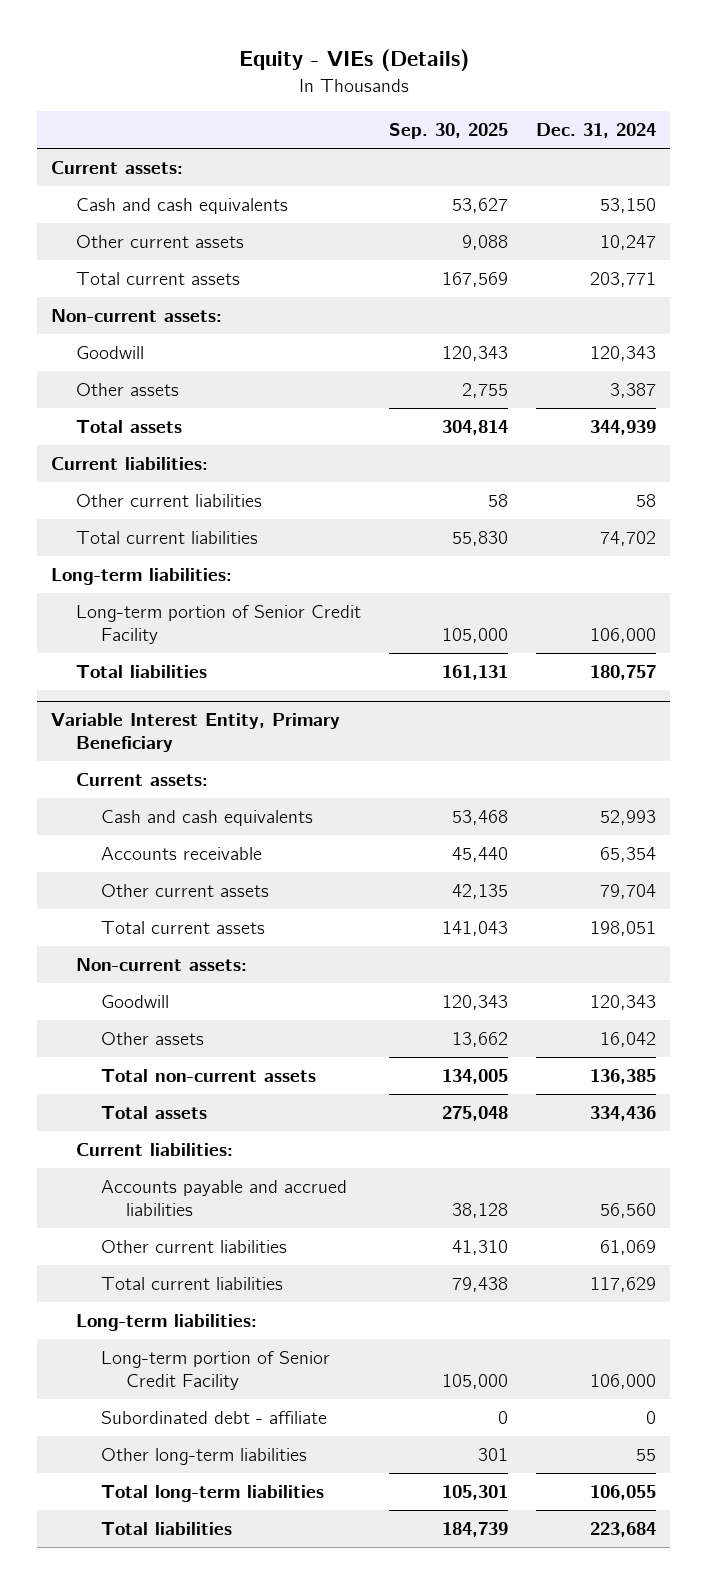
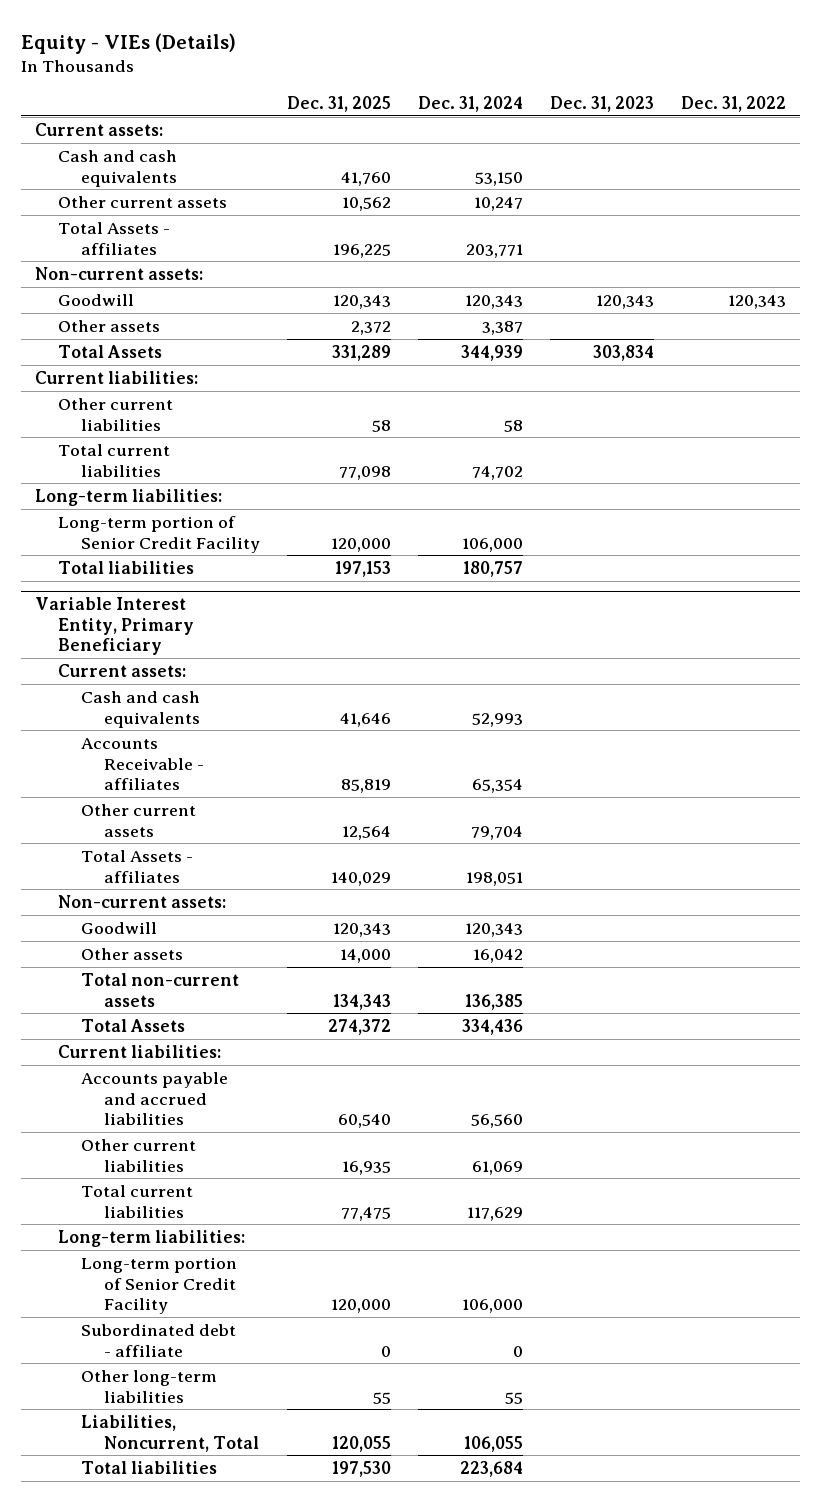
[389,123,509,140] Sep. 30, 2025 -> none
none -> [287,95,392,112] Dec. 31, 2025
none -> [550,95,655,112] Dec. 31, 2023
none -> [681,95,787,112] Dec. 31, 2022
[76,272,241,286] Total current assets -> [57,221,170,255] Total Assets - affiliates
[76,420,183,434] Total assets -> [57,344,162,358] Total Assets
[101,847,263,861] Accounts receivable -> [81,737,205,791] Accounts Receivable - affiliates
[101,921,266,935] Total current assets -> [81,849,194,883] Total Assets - affiliates
[101,1106,208,1120] Total assets -> [81,1018,186,1032] Total Assets
[101,1485,325,1503] Total long-term liabilities -> [81,1414,260,1452] Liabilities, Noncurrent, Total

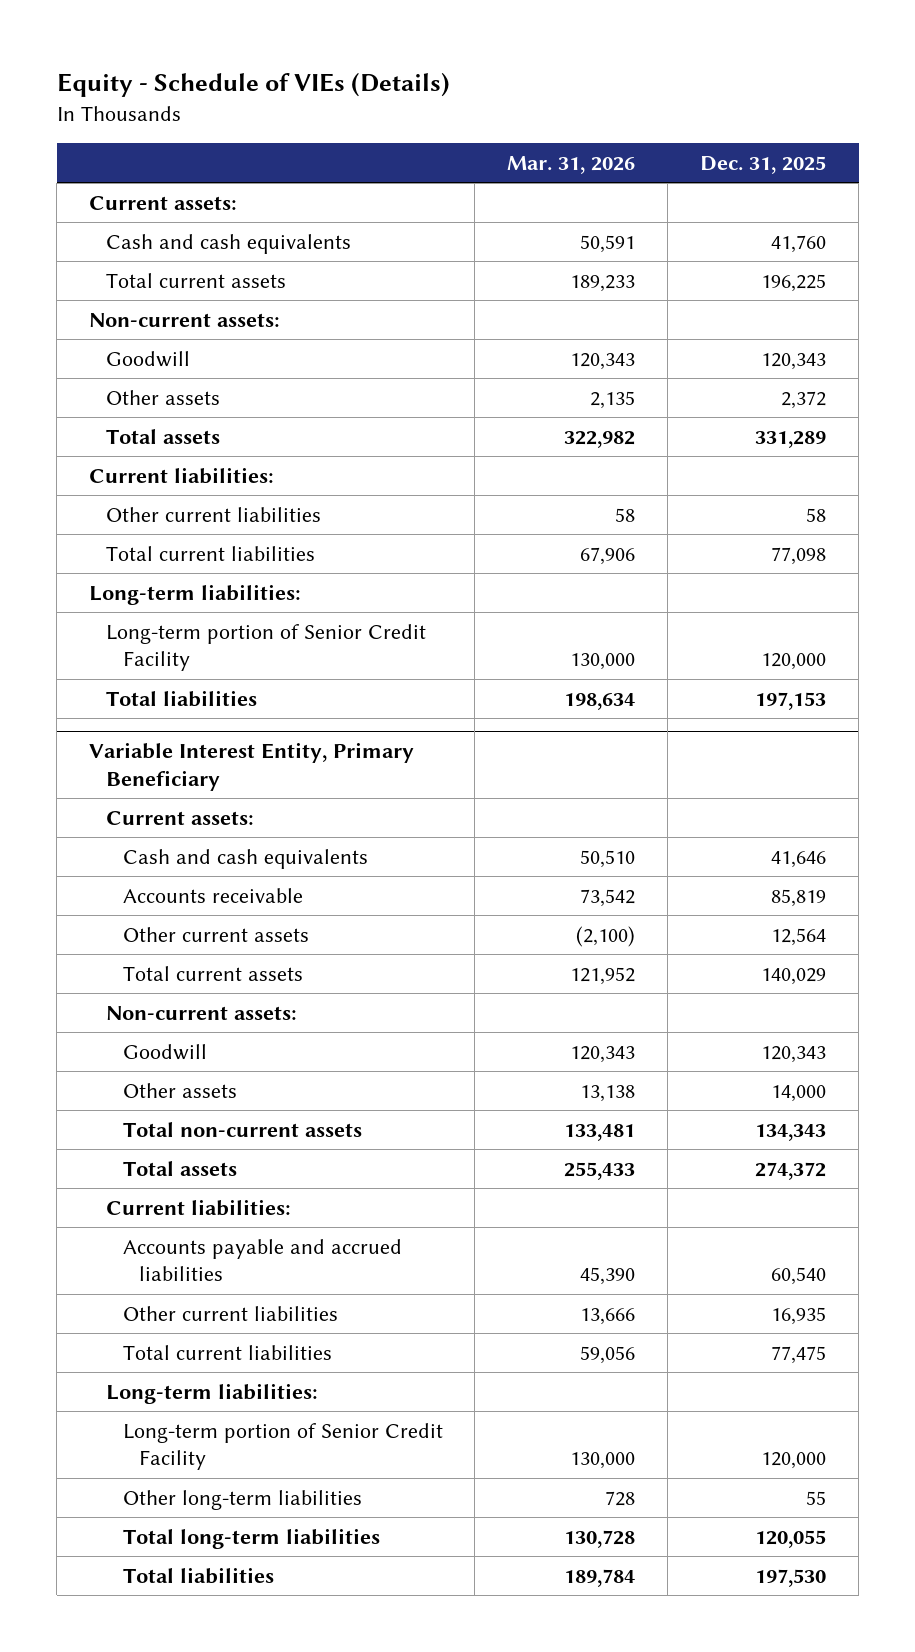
[21,32,237,54] Equity - VIEs (Details) -> [56,71,450,97] Equity - Schedule of VIEs (Details)
[418,95,524,112] Dec. 31, 2024 -> none
[550,95,655,112] Dec. 31, 2023 -> none
[681,95,787,112] Dec. 31, 2022 -> none
none -> [507,155,636,174] Mar. 31, 2026
[57,195,227,208] Other current assets -> none
[57,221,170,255] Total Assets - affiliates -> [105,272,286,288] Total current assets
[57,344,162,358] Total Assets -> [105,428,220,444] Total assets
[81,737,205,791] Accounts Receivable - affiliates -> [122,887,303,903] Accounts receivable
[81,849,194,883] Total Assets - affiliates -> [122,965,303,981] Total current assets
[81,1018,186,1032] Total Assets -> [122,1160,237,1176] Total assets
[81,1323,237,1357] Subordinated debt - affiliate -> none
[81,1414,260,1452] Liabilities, Noncurrent, Total -> [122,1527,380,1549] Total long-term liabilities

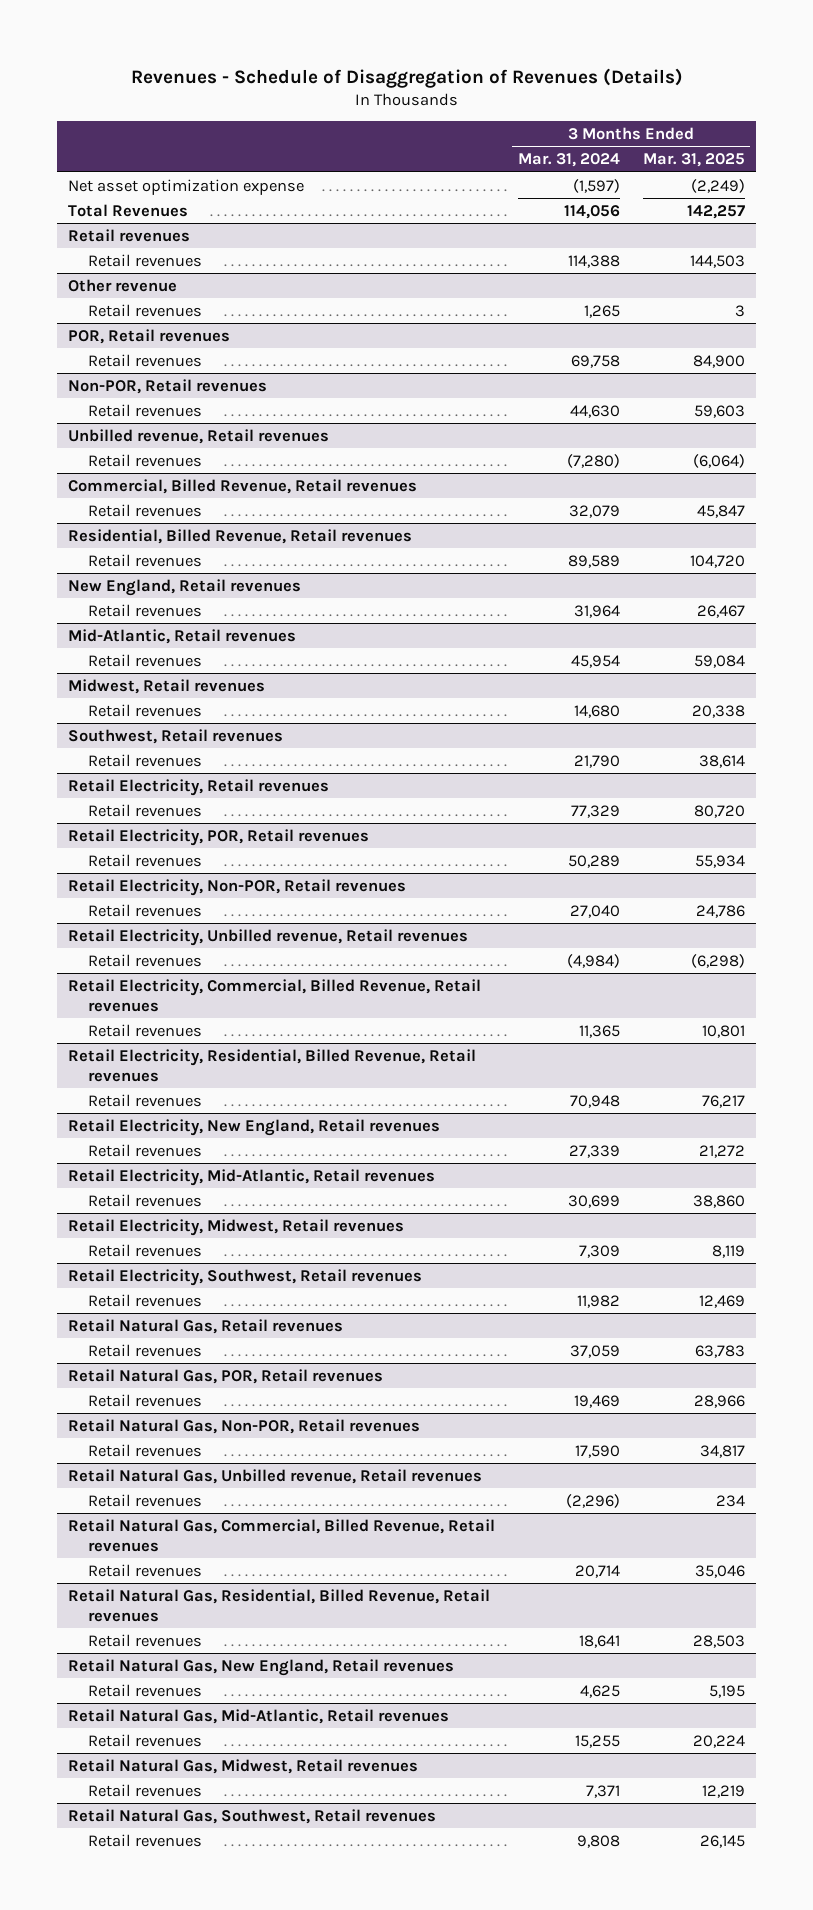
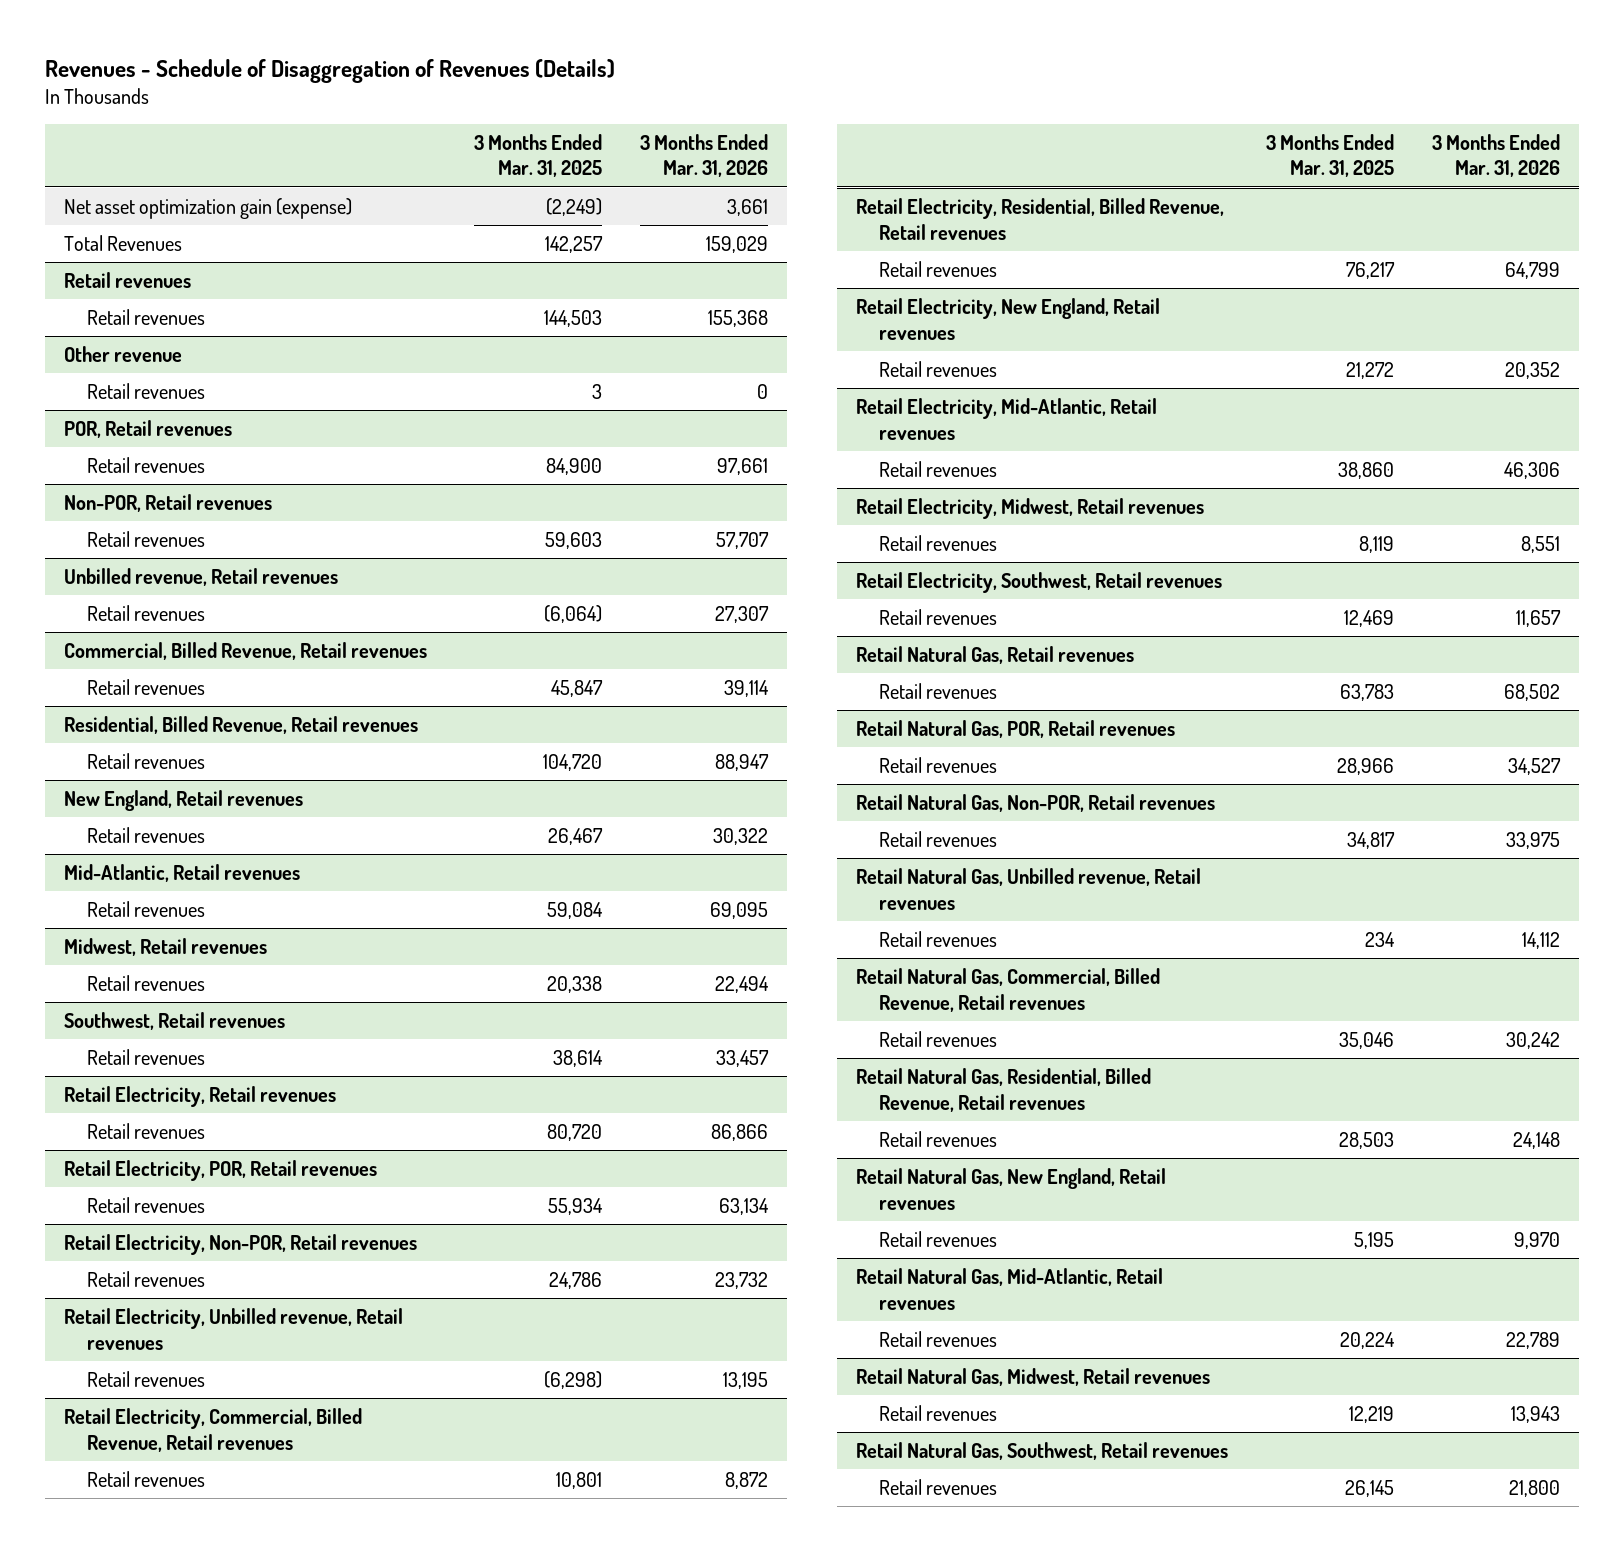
[518,153,621,168] Mar. 31, 2024 -> none
none -> [639,134,768,178] 3 Months Ended Mar. 31, 2026
[68,178,305,195] Net asset optimization expense -> [64,198,353,220] Net asset optimization gain (expense)

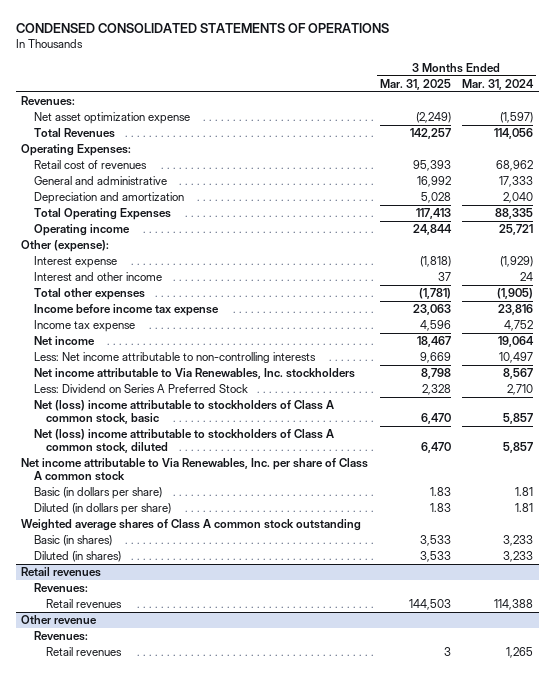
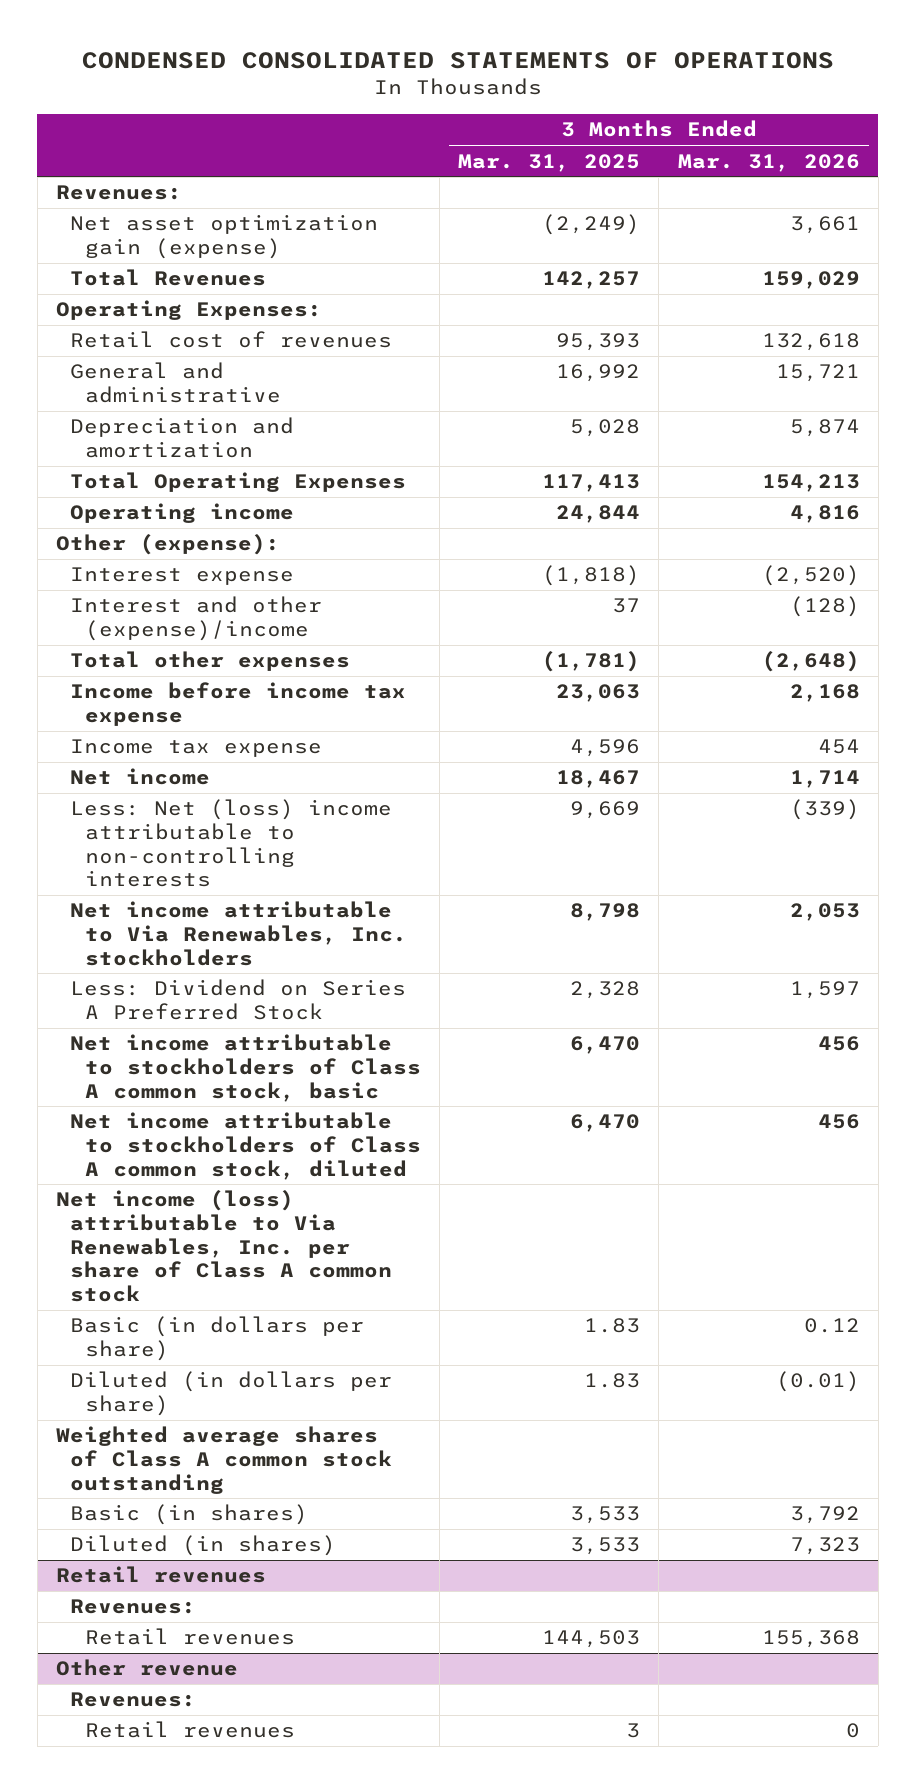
[462,78,535,90] Mar. 31, 2024 -> none
none -> [677,153,860,172] Mar. 31, 2026
[33,112,190,125] Net asset optimization expense -> [70,214,379,260] Net asset optimization gain (expense)
[33,272,162,282] Interest and other income -> [70,596,323,642] Interest and other (expense)/income
[33,352,316,364] Less: Net income attributable to non-controlling interests -> [70,799,393,888] Less: Net (loss) income attributable to non-controlling interests
[33,400,334,425] Net (loss) income attributable to stockholders of Class A common stock, basic -> [70,1034,421,1102] Net income attributable to stockholders of Class A common stock, basic
[33,429,334,454] Net (loss) income attributable to stockholders of Class A common stock, diluted -> [70,1112,421,1180] Net income attributable to stockholders of Class A common stock, diluted
[21,458,369,482] Net income attributable to Via Renewables, Inc. per share of Class A common stock -> [55,1190,393,1303] Net income (loss) attributable to Via Renewables, Inc. per share of Class A common stock

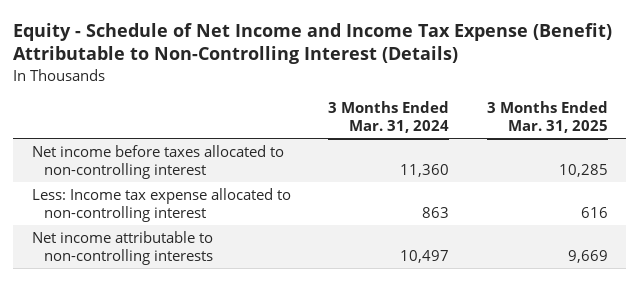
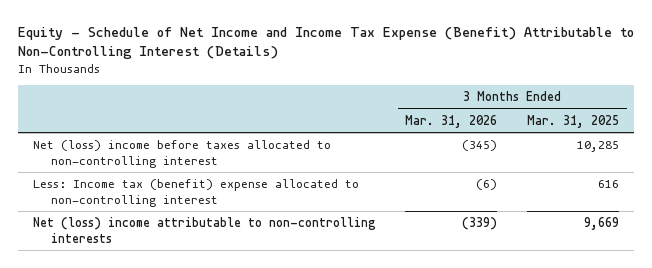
[328,101,450,134] 3 Months Ended Mar. 31, 2024 -> none
none -> [405,114,498,128] Mar. 31, 2026
[32,144,285,179] Net income before taxes allocated to non-controlling interest -> [32,139,331,168] Net (loss) income before taxes allocated to non-controlling interest
[32,187,292,222] Less: Income tax expense allocated to non-controlling interest -> [32,178,359,207] Less: Income tax (benefit) expense allocated to non-controlling interest
[32,230,214,265] Net income attributable to non-controlling interests -> [32,216,376,243] Net (loss) income attributable to non-controlling interests

